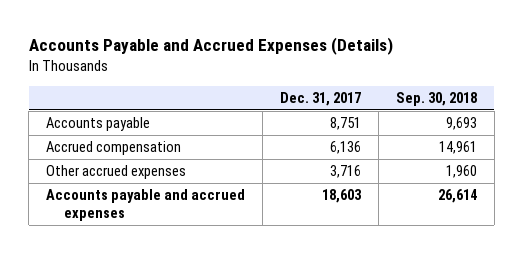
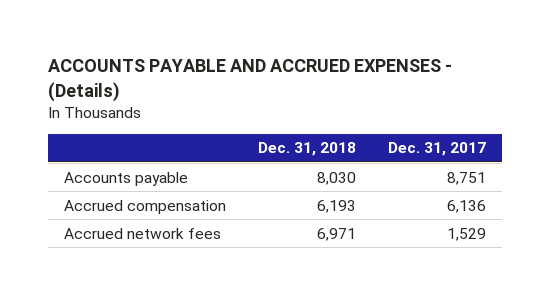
[28,37,393,56] Accounts Payable and Accrued Expenses (Details) -> [47,59,452,102] ACCOUNTS PAYABLE AND ACCRUED EXPENSES - (Details)
[395,91,477,106] Sep. 30, 2018 -> none
none -> [258,142,357,157] Dec. 31, 2018
[46,189,246,222] Accounts payable and accrued expenses -> none
[46,165,187,180] Other accrued expenses -> [63,227,221,239] Accrued network fees
[329,165,361,179] 3,716 -> [447,227,487,241] 1,529

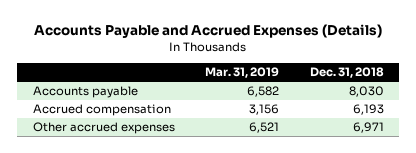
[47,59,452,102] ACCOUNTS PAYABLE AND ACCRUED EXPENSES - (Details) -> [34,24,383,39] Accounts Payable and Accrued Expenses (Details)
[388,142,487,157] Dec. 31, 2017 -> none
none -> [205,67,280,79] Mar. 31, 2019
[63,227,221,239] Accrued network fees -> [32,122,175,135] Other accrued expenses

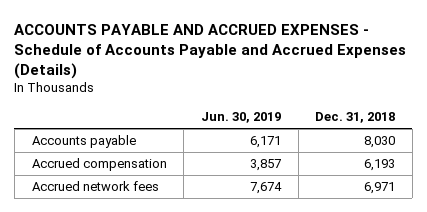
[34,24,383,39] Accounts Payable and Accrued Expenses (Details) -> [14,23,407,79] ACCOUNTS PAYABLE AND ACCRUED EXPENSES - Schedule of Accounts Payable and Accrued Expenses (Details)
[205,67,280,79] Mar. 31, 2019 -> none
none -> [200,112,281,124] Jun. 30, 2019
[32,122,175,135] Other accrued expenses -> [31,181,159,192] Accrued network fees

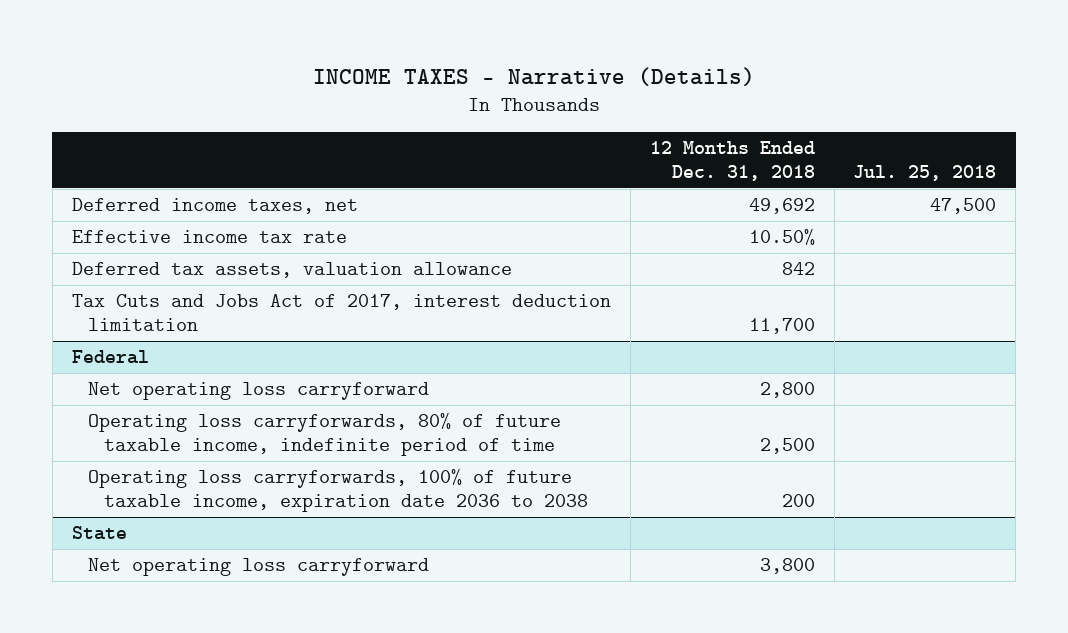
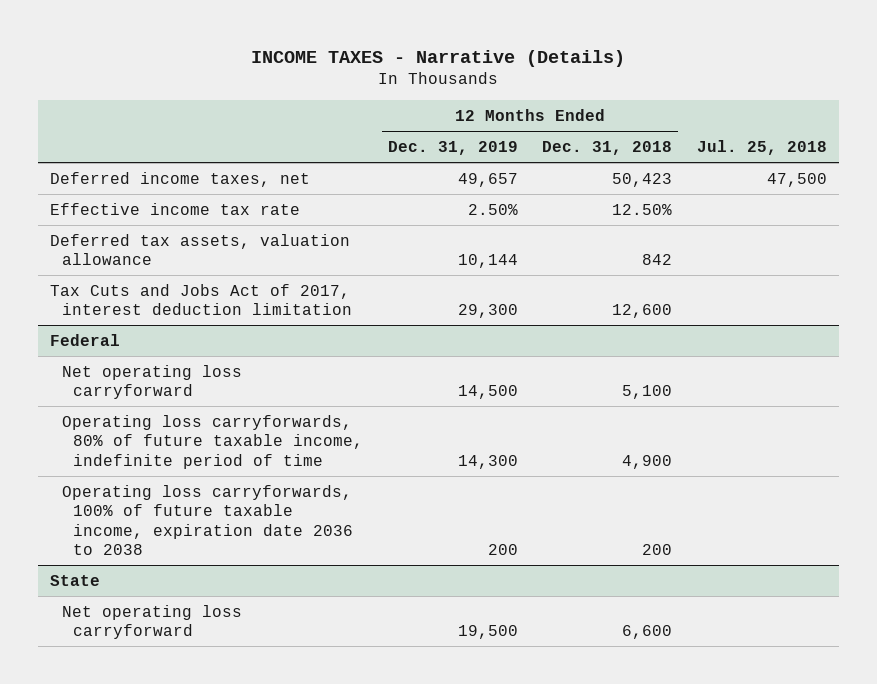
none -> [387,140,518,155] Dec. 31, 2019
[748,198,815,215] 49,692 -> [612,172,673,187] 50,423
[748,228,815,246] 10.50% -> [612,203,673,215] 12.50%
[748,318,815,335] 11,700 -> [612,304,673,319] 12,600
[759,382,815,399] 2,800 -> [622,385,673,400] 5,100
[759,438,815,455] 2,500 -> [622,454,673,469] 4,900
[759,558,815,575] 3,800 -> [622,625,673,640] 6,600

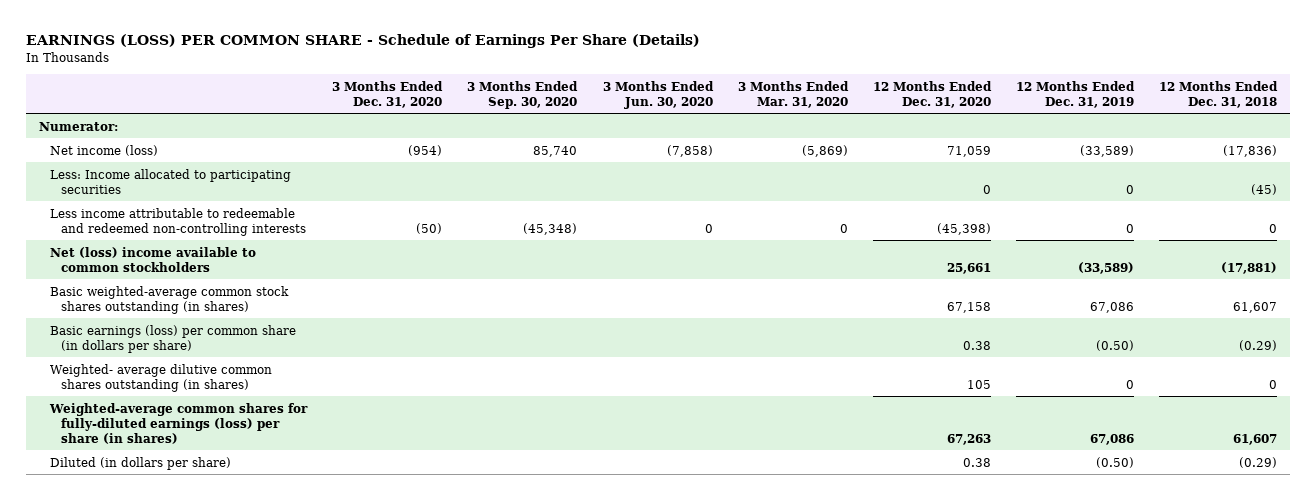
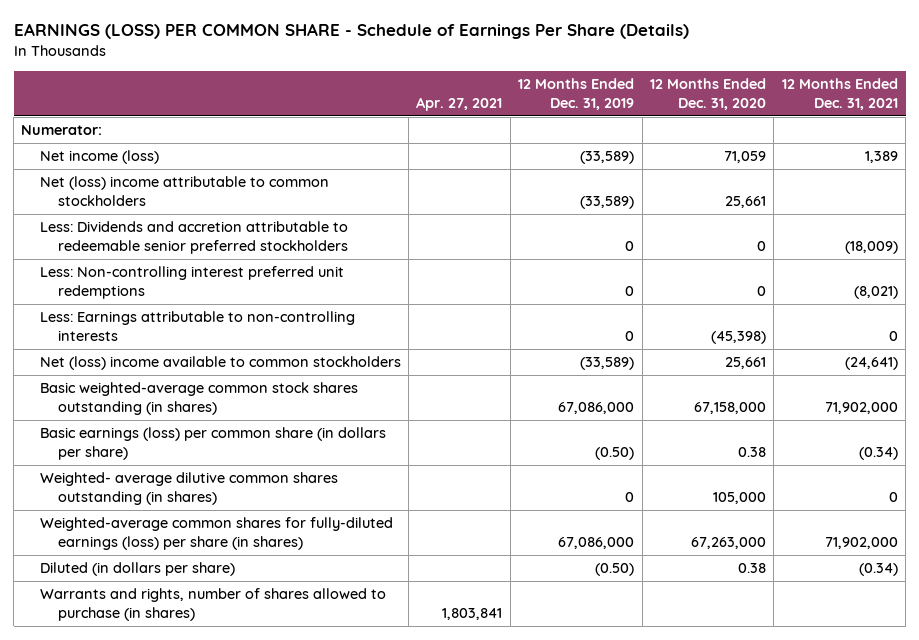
[332,80,444,108] 3 Months Ended Dec. 31, 2020 -> none
[467,80,579,109] 3 Months Ended Sep. 30, 2020 -> none
[602,80,714,109] 3 Months Ended Jun. 30, 2020 -> none
[737,80,849,108] 3 Months Ended Mar. 31, 2020 -> none
[1159,80,1279,108] 12 Months Ended Dec. 31, 2018 -> none
none -> [416,96,503,111] Apr. 27, 2021
none -> [781,78,898,110] 12 Months Ended Dec. 31, 2021
none -> [39,176,329,206] Net (loss) income attributable to common stockholders
none -> [39,221,349,254] Less: Dividends and accretion attributable to redeemable senior preferred stockholders
[50,168,292,194] Less: Income allocated to participating securities -> [39,266,344,299] Less: Non-controlling interest preferred unit redemptions
[50,207,307,236] Less income attributable to redeemable and redeemed non-controlling interests -> [39,311,355,341] Less: Earnings attributable to non-controlling interests
[946,301,991,313] 67,158 -> [693,401,766,414] 67,158,000
[1090,301,1135,313] 67,086 -> [558,401,635,414] 67,086,000
[966,379,991,389] 105 -> [712,491,766,504] 105,000
[946,433,991,445] 67,263 -> [690,536,766,549] 67,263,000
[1090,433,1135,445] 67,086 -> [558,536,635,549] 67,086,000
none -> [39,588,386,621] Warrants and rights, number of shares allowed to purchase (in shares)

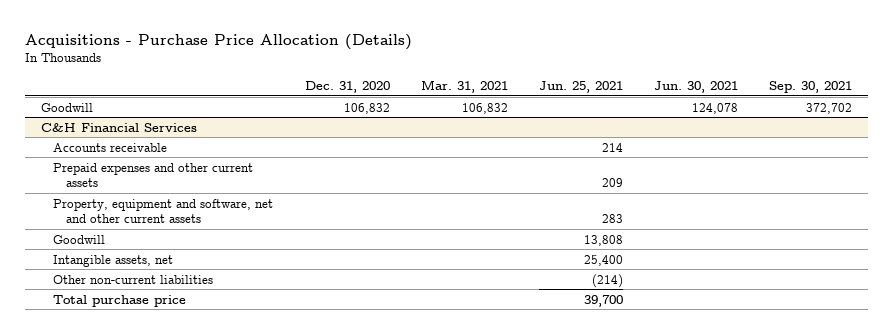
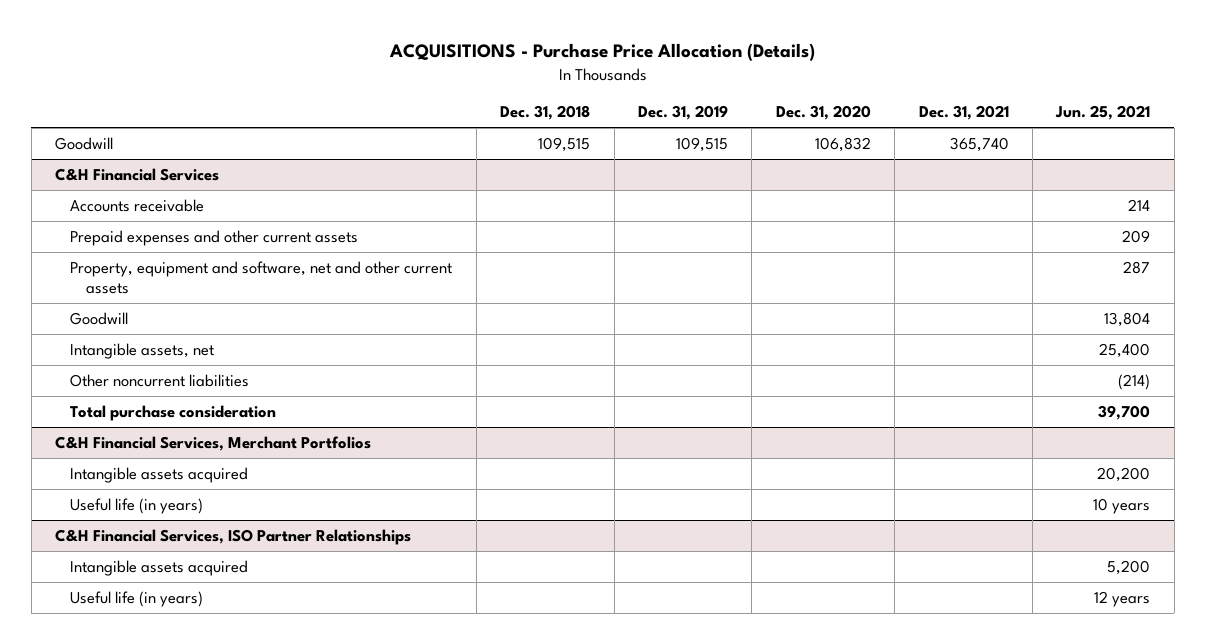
[25,34,413,51] Acquisitions - Purchase Price Allocation (Details) -> [388,43,815,62] ACQUISITIONS - Purchase Price Allocation (Details)
[420,79,508,93] Mar. 31, 2021 -> none
[654,80,739,93] Jun. 30, 2021 -> none
[769,80,853,93] Sep. 30, 2021 -> none
none -> [500,105,591,121] Dec. 31, 2018
none -> [637,105,728,121] Dec. 31, 2019
none -> [918,105,1009,121] Dec. 31, 2021
[602,214,624,224] 283 -> [1123,260,1151,274] 287
[584,234,624,246] 13,808 -> [1104,311,1151,327] 13,804
[53,274,214,284] Other non-current liabilities -> [70,373,250,387] Other noncurrent liabilities
[53,294,187,307] Total purchase price -> [70,404,277,421] Total purchase consideration
none -> [55,435,372,451] C&H Financial Services, Merchant Portfolios
none -> [70,466,249,483] Intangible assets acquired
none -> [70,497,204,514] Useful life (in years)
none -> [55,528,412,545] C&H Financial Services, ISO Partner Relationships
none -> [70,559,249,576] Intangible assets acquired
none -> [70,590,204,607] Useful life (in years)

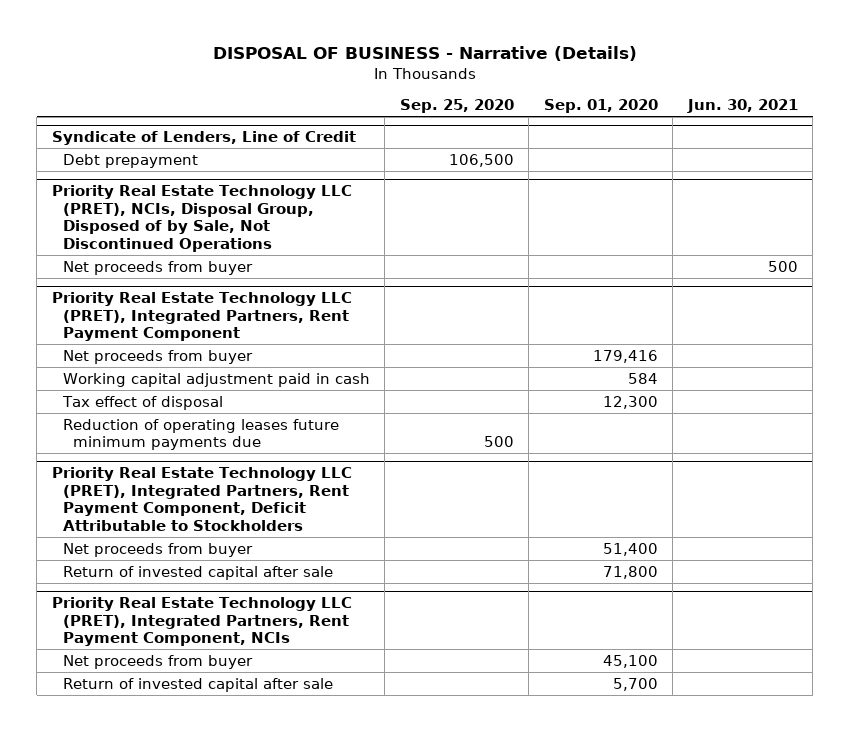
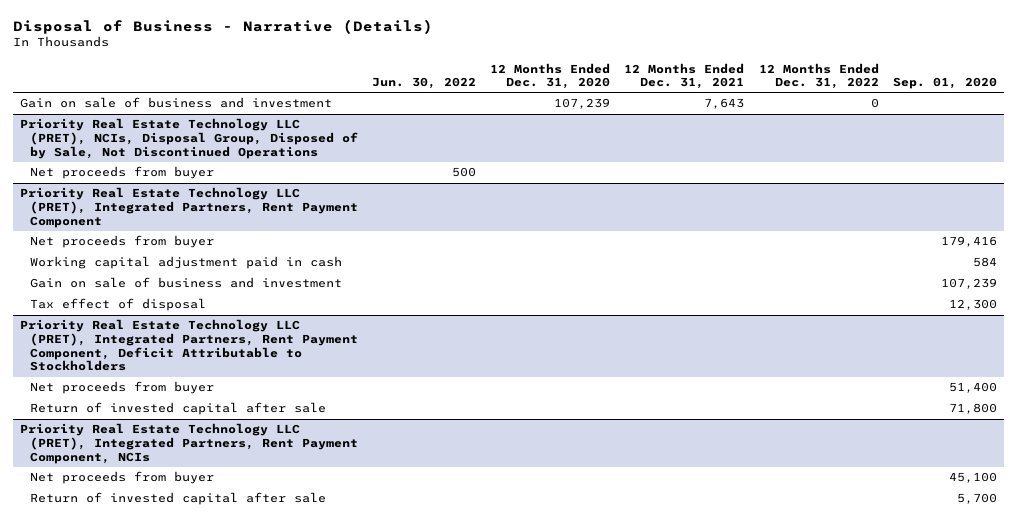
[212,46,637,62] DISPOSAL OF BUSINESS - Narrative (Details) -> [12,18,433,34] Disposal of Business - Narrative (Details)
[399,99,514,114] Sep. 25, 2020 -> none
[686,99,798,114] Jun. 30, 2021 -> none
none -> [371,77,476,90] Jun. 30, 2022
none -> [490,62,611,90] 12 Months Ended Dec. 31, 2020
none -> [624,62,745,90] 12 Months Ended Dec. 31, 2021
none -> [758,62,879,90] 12 Months Ended Dec. 31, 2022
[51,131,356,146] Syndicate of Lenders, Line of Credit -> none
[62,153,198,168] Debt prepayment -> none
none -> [19,97,332,109] Gain on sale of business and investment
none -> [29,277,342,289] Gain on sale of business and investment
[62,418,339,451] Reduction of operating leases future minimum payments due -> none

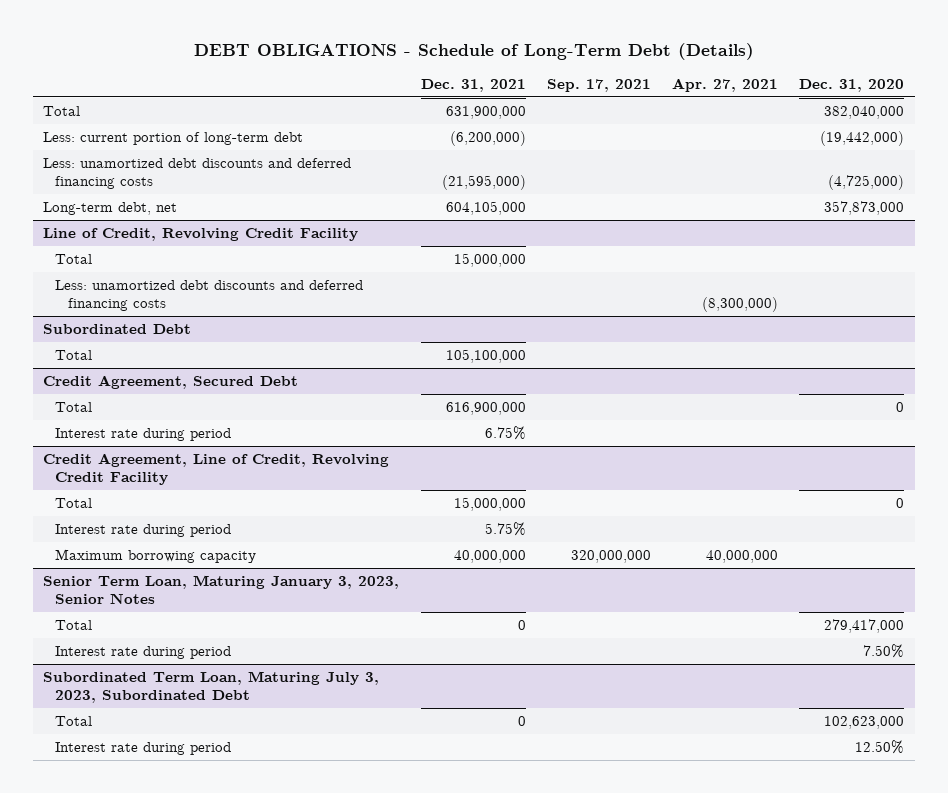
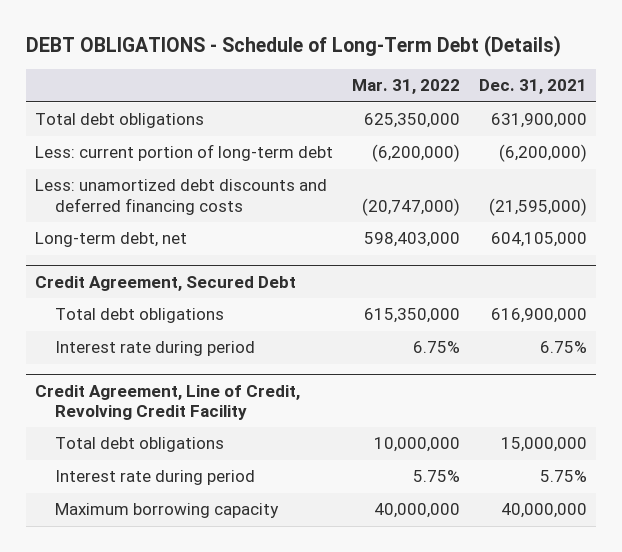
[546,78,651,92] Sep. 17, 2021 -> none
[672,77,779,92] Apr. 27, 2021 -> none
[799,78,905,92] Dec. 31, 2020 -> none
none -> [351,79,460,95] Mar. 31, 2022
[43,106,81,117] Total -> [35,113,205,129] Total debt obligations
[43,228,359,242] Line of Credit, Revolving Credit Facility -> none
[55,254,93,265] Total -> none
[55,280,364,312] Less: unamortized debt discounts and deferred financing costs -> none
[43,324,192,335] Subordinated Debt -> none
[55,350,93,361] Total -> none
[55,402,93,413] Total -> [55,308,225,324] Total debt obligations
[55,498,93,509] Total -> [55,437,225,453] Total debt obligations
[43,575,400,605] Senior Term Loan, Maturing January 3, 2023, Senior Notes -> none
[55,620,93,631] Total -> none
[55,646,232,660] Interest rate during period -> none
[43,671,380,704] Subordinated Term Loan, Maturing July 3, 2023, Subordinated Debt -> none
[55,716,93,727] Total -> none
[55,742,232,756] Interest rate during period -> none

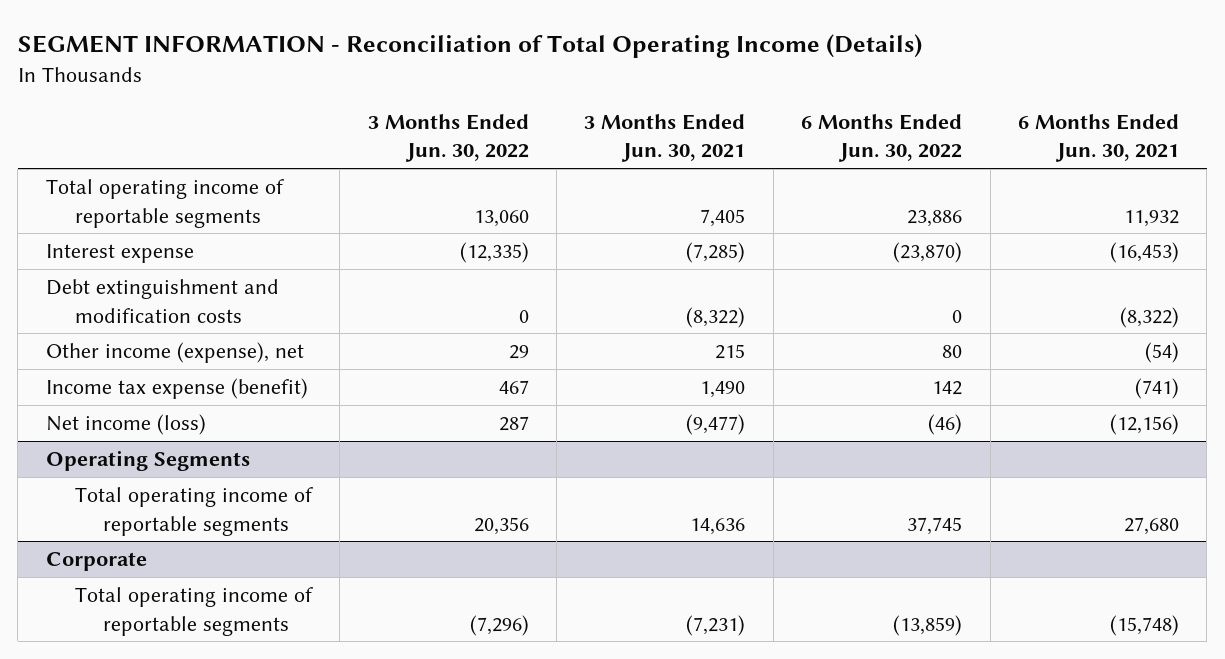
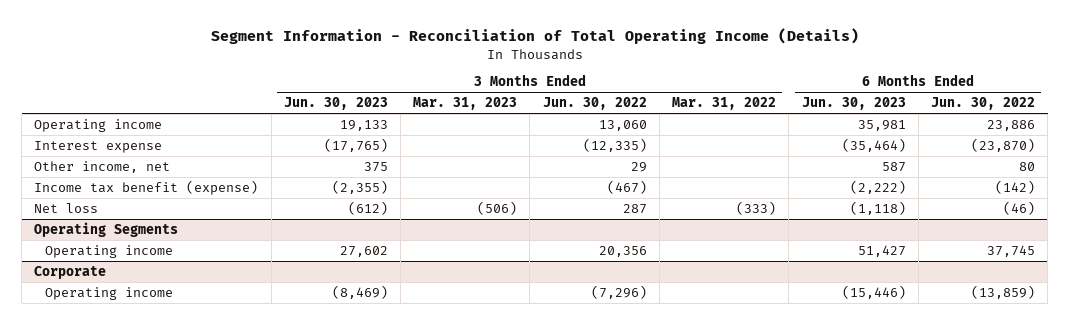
[17,34,922,59] SEGMENT INFORMATION - Reconciliation of Total Operating Income (Details) -> [210,28,859,45] Segment Information - Reconciliation of Total Operating Income (Details)
[584,113,746,163] 3 Months Ended Jun. 30, 2021 -> none
[1018,113,1180,163] 6 Months Ended Jun. 30, 2021 -> none
none -> [283,97,388,111] Jun. 30, 2023
none -> [413,97,518,111] Mar. 31, 2023
none -> [672,97,777,111] Mar. 31, 2022
none -> [801,97,906,111] Jun. 30, 2023
[45,179,284,228] Total operating income of reportable segments -> [34,118,163,132] Operating income
[45,279,279,323] Debt extinguishment and modification costs -> none
[45,342,304,364] Other income (expense), net -> [34,160,171,173] Other income, net
[45,378,308,400] Income tax expense (benefit) -> [34,179,259,195] Income tax benefit (expense)
[498,380,529,395] 467 -> [606,179,647,194] (467)
[932,381,963,396] 142 -> [995,179,1036,194] (142)
[45,414,206,436] Net income (loss) -> [34,202,99,213] Net loss
[74,487,313,536] Total operating income of reportable segments -> [44,244,173,258] Operating income
[74,587,313,636] Total operating income of reportable segments -> [44,286,173,300] Operating income

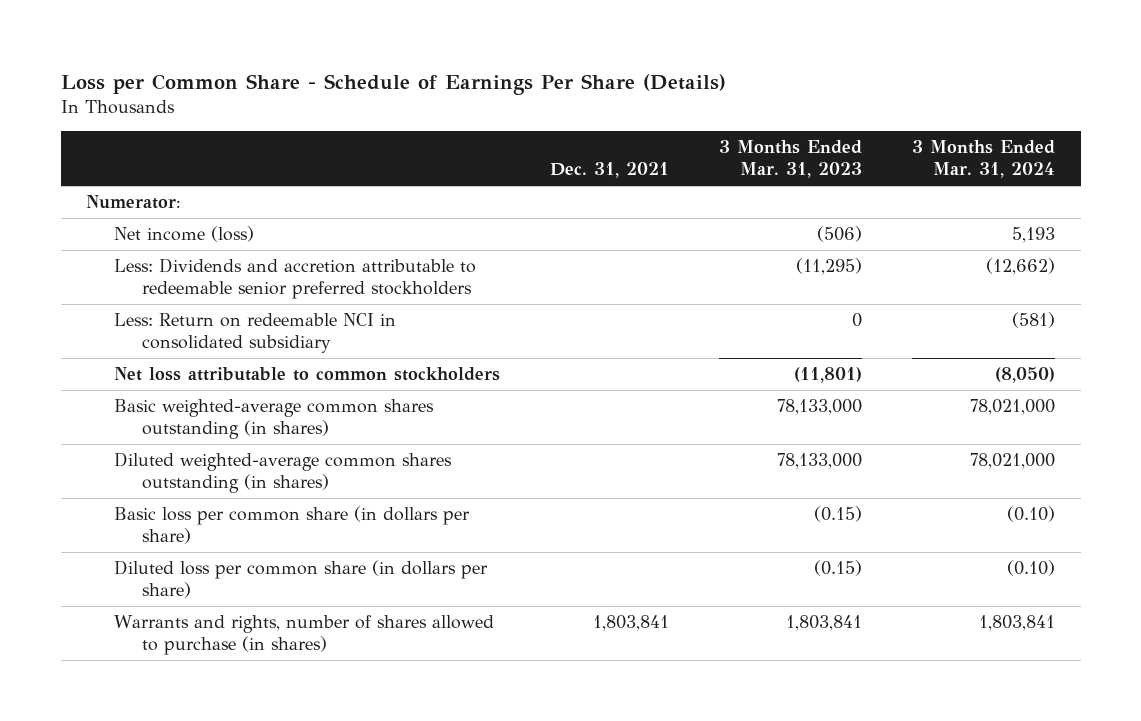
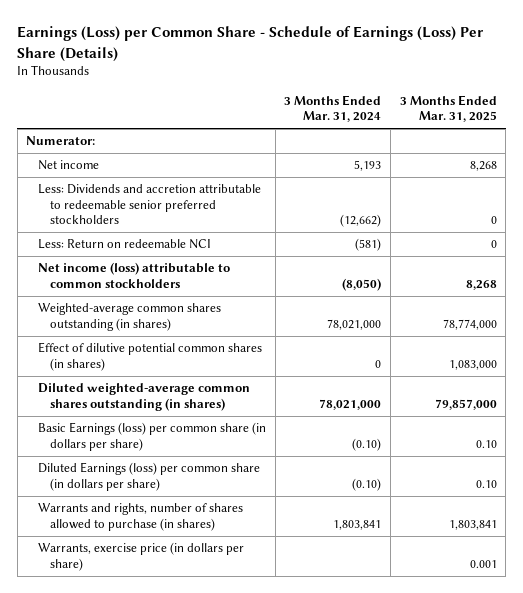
[60,73,726,95] Loss per Common Share - Schedule of Earnings Per Share (Details) -> [17,26,484,62] Earnings (Loss) per Common Share - Schedule of Earnings (Loss) Per Share (Details)
[550,162,670,179] Dec. 31, 2021 -> none
[719,140,863,179] 3 Months Ended Mar. 31, 2023 -> none
none -> [399,94,497,123] 3 Months Ended Mar. 31, 2025
[114,226,255,243] Net income (loss) -> [38,160,100,171] Net income
[114,313,397,354] Less: Return on redeemable NCI in consolidated subsidiary -> [38,239,212,250] Less: Return on redeemable NCI
[114,367,501,382] Net loss attributable to common stockholders -> [38,262,231,288] Net income (loss) attributable to common stockholders
[114,399,435,440] Basic weighted-average common shares outstanding (in shares) -> [38,303,222,331] Weighted-average common shares outstanding (in shares)
none -> [38,342,263,371] Effect of dilutive potential common shares (in shares)
[114,506,471,545] Basic loss per common share (in dollars per share) -> [38,422,267,451] Basic Earnings (loss) per common share (in dollars per share)
[114,560,489,599] Diluted loss per common share (in dollars per share) -> [38,462,261,491] Diluted Earnings (loss) per common share (in dollars per share)
none -> [38,542,245,571] Warrants, exercise price (in dollars per share)

